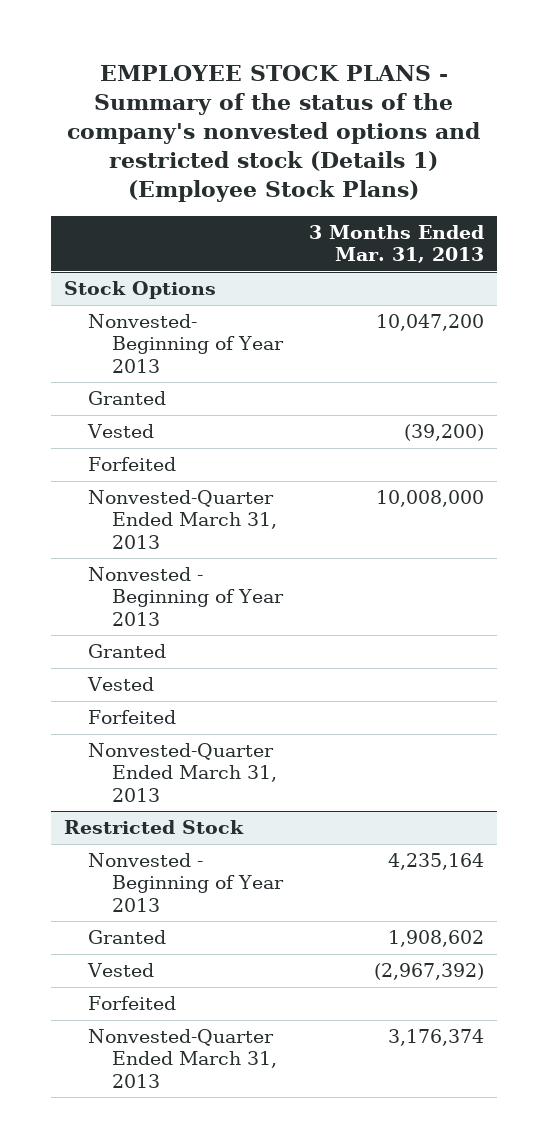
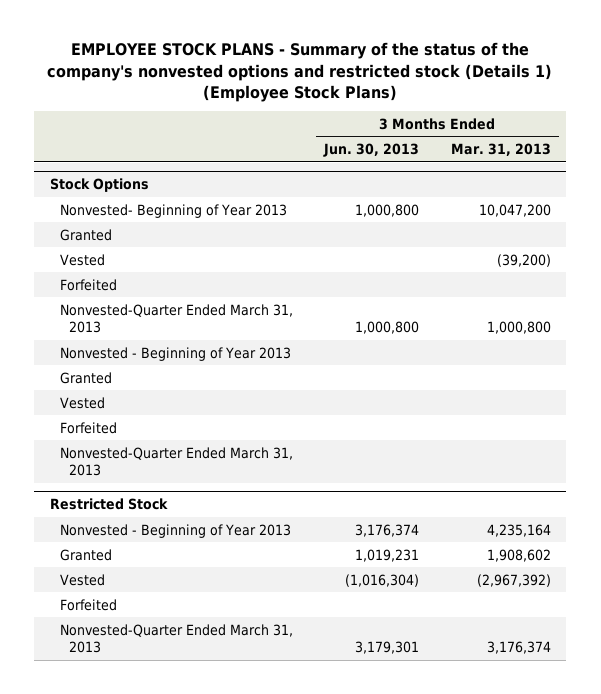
none -> [323,143,420,158] Jun. 30, 2013
[376,490,485,508] 10,008,000 -> [486,320,551,334] 1,000,800

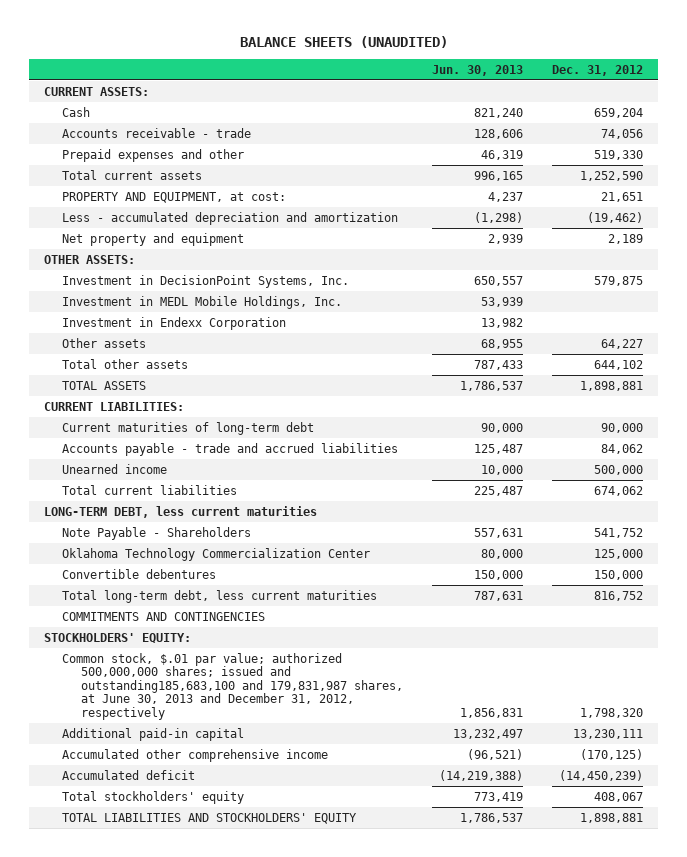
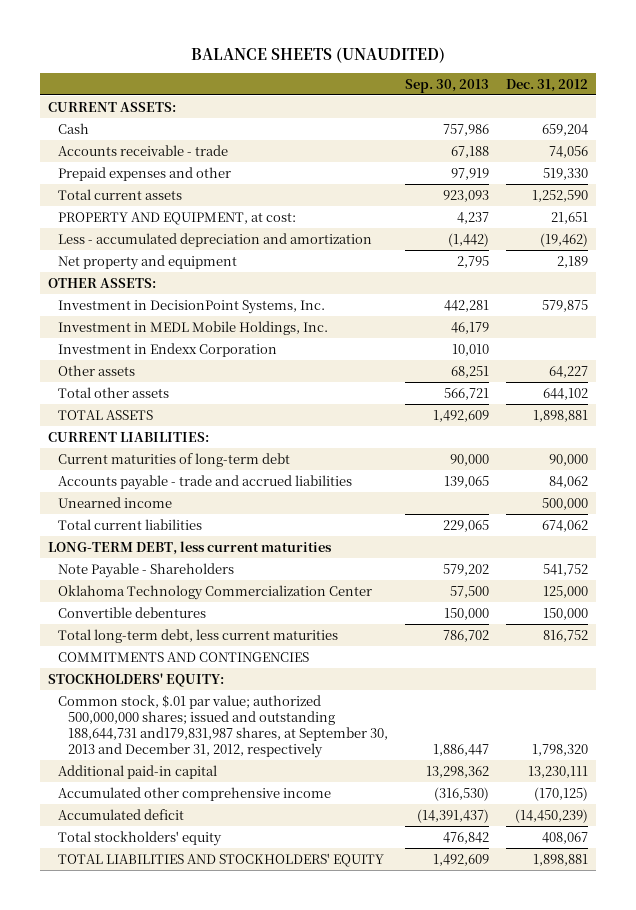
[431,64,523,76] Jun. 30, 2013 -> none
none -> [404,78,489,93] Sep. 30, 2013
[62,652,403,720] Common stock, $.01 par value; authorized 500,000,000 shares; issued and outstanding185,683,100 and 179,831,987 shares, at June 30, 2013 and December 31, 2012, respectively -> [58,694,388,758] Common stock, $.01 par value; authorized 500,000,000 shares; issued and outstanding 188,644,731 and179,831,987 shares, at September 30, 2013 and December 31, 2012, respectively

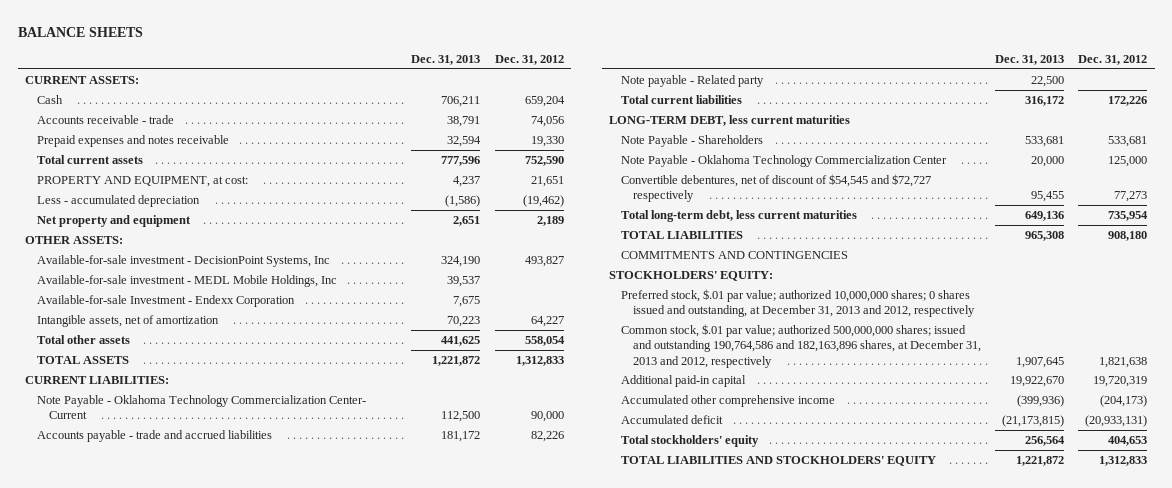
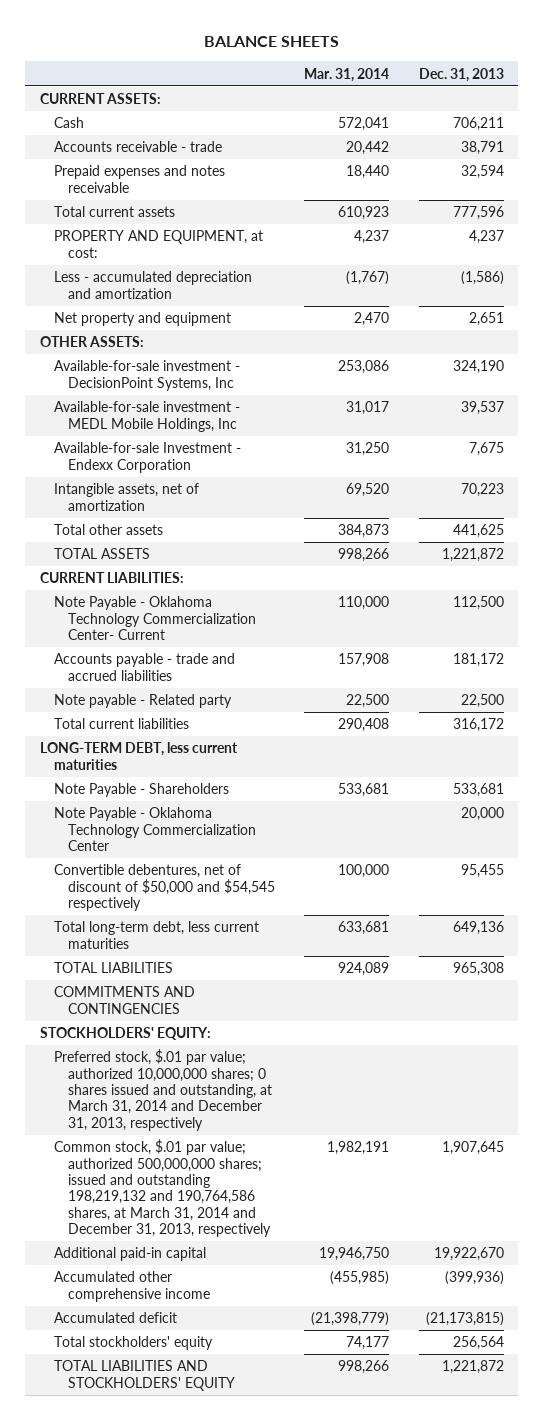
[494,55,564,66] Dec. 31, 2012 -> none
none -> [304,67,390,82] Mar. 31, 2014
[36,194,200,207] Less - accumulated depreciation -> [53,271,252,299] Less - accumulated depreciation and amortization
[620,173,931,203] Convertible debentures, net of discount of $54,545 and $72,727 respectively -> [53,864,275,911] Convertible debentures, net of discount of $50,000 and $54,545 respectively
[620,288,975,318] Preferred stock, $.01 par value; authorized 10,000,000 shares; 0 shares issued and outstanding, at December 31, 2013 and 2012, respectively -> [53,1049,272,1131] Preferred stock, $.01 par value; authorized 10,000,000 shares; 0 shares issued and outstanding, at March 31, 2014 and December 31, 2013, respectively
[620,323,981,368] Common stock, $.01 par value; authorized 500,000,000 shares; issued and outstanding 190,764,586 and 182,163,896 shares, at December 31, 2013 and 2012, respectively -> [53,1139,271,1238] Common stock, $.01 par value; authorized 500,000,000 shares; issued and outstanding 198,219,132 and 190,764,586 shares, at March 31, 2014 and December 31, 2013, respectively

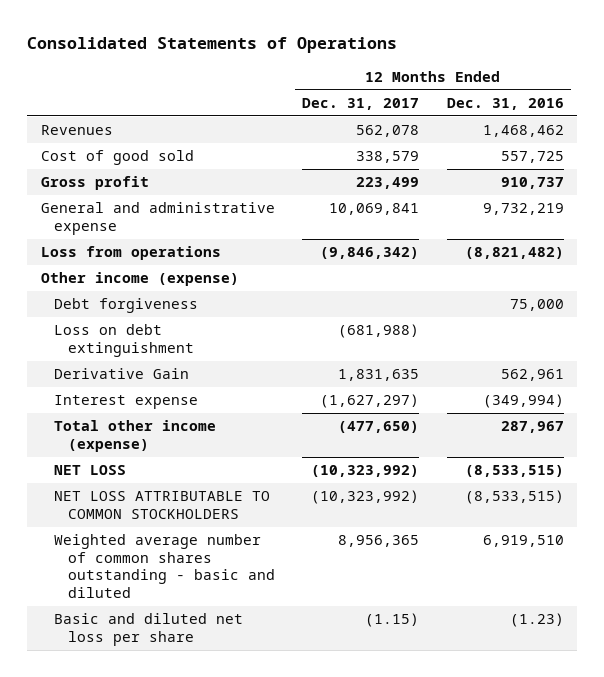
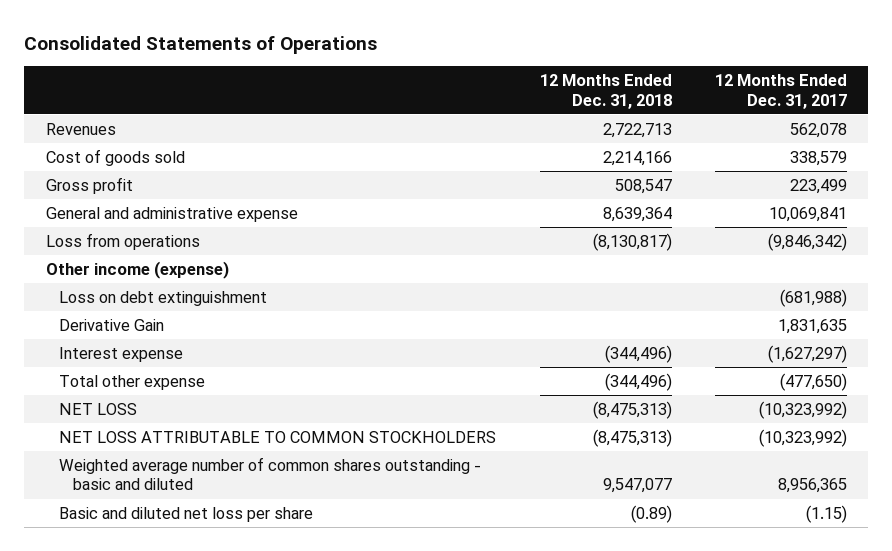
[446,97,564,110] Dec. 31, 2016 -> none
none -> [539,74,672,109] 12 Months Ended Dec. 31, 2018
[40,150,194,166] Cost of good sold -> [45,148,185,166] Cost of goods sold
[54,298,199,314] Debt forgiveness -> none
[54,420,217,452] Total other income (expense) -> [59,374,206,390] Total other expense

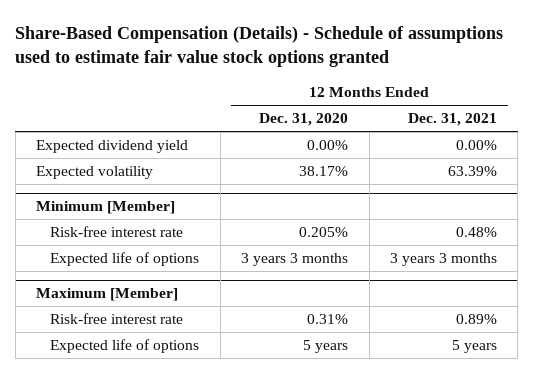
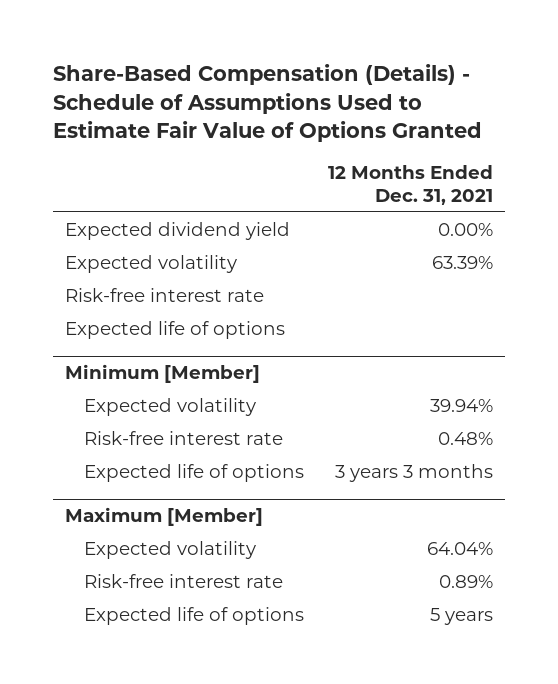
[15,26,504,68] Share-Based Compensation (Details) - Schedule of assumptions used to estimate fair value stock options granted -> [52,64,482,143] Share-Based Compensation (Details) - Schedule of Assumptions Used to Estimate Fair Value of Options Granted
[259,113,349,127] Dec. 31, 2020 -> none
none -> [64,287,264,302] Risk-free interest rate
none -> [64,320,285,339] Expected life of options
none -> [83,397,256,416] Expected volatility
none -> [83,540,256,559] Expected volatility

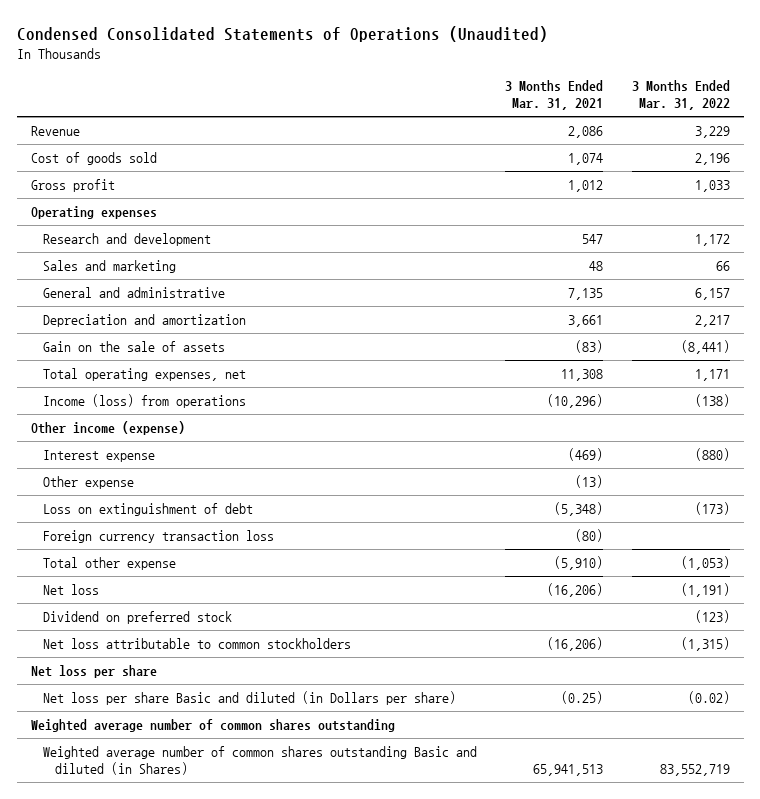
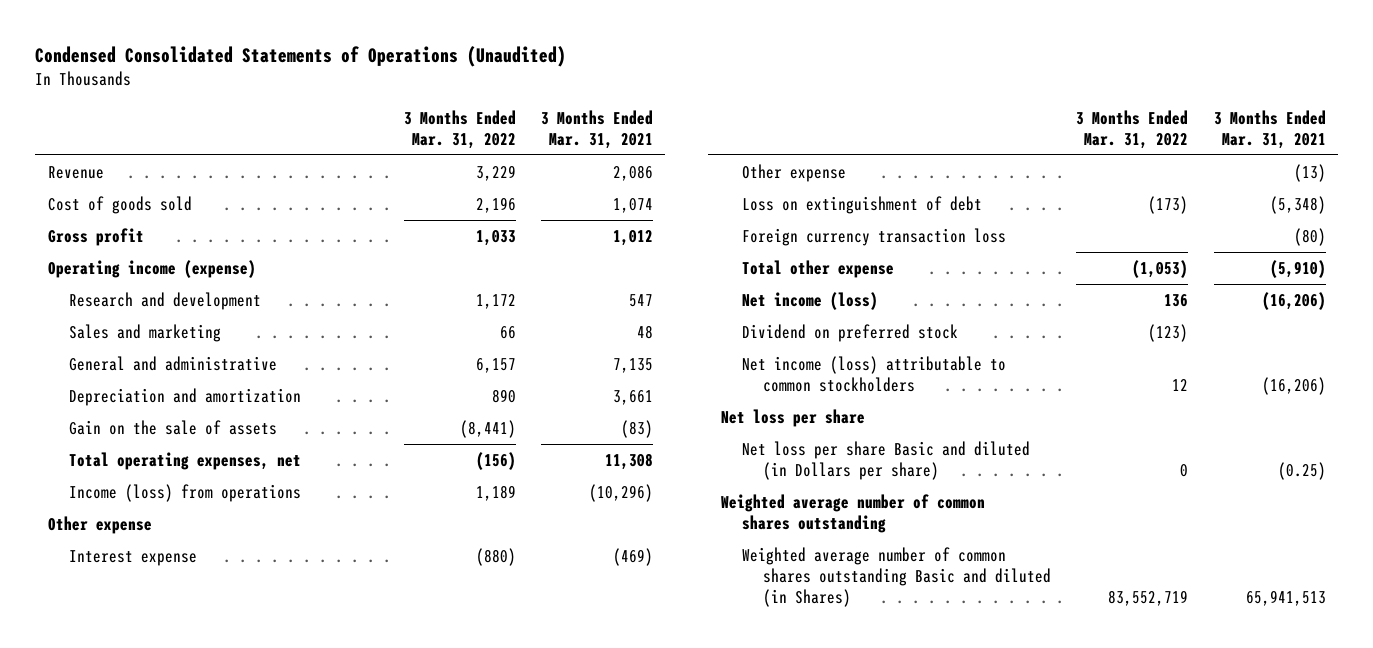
[30,206,157,220] Operating expenses -> [47,259,256,278] Operating income (expense)
[694,315,730,328] 2,217 -> [491,388,516,403] 890
[694,369,730,382] 1,171 -> [475,451,516,470] (156)
[694,394,730,408] (138) -> [475,484,516,501] 1,189
[30,421,185,436] Other income (expense) -> [47,515,152,534] Other expense
[42,584,99,596] Net loss -> [741,291,878,310] Net income (loss)
[680,583,730,598] (1,191) -> [1164,293,1189,307] 136
[42,638,351,650] Net loss attributable to common stockholders -> [741,355,1006,393] Net income (loss) attributable to common stockholders
[680,637,730,652] (1,315) -> [1172,379,1189,392] 12
[687,691,730,705] (0.02) -> [1180,464,1189,478] 0

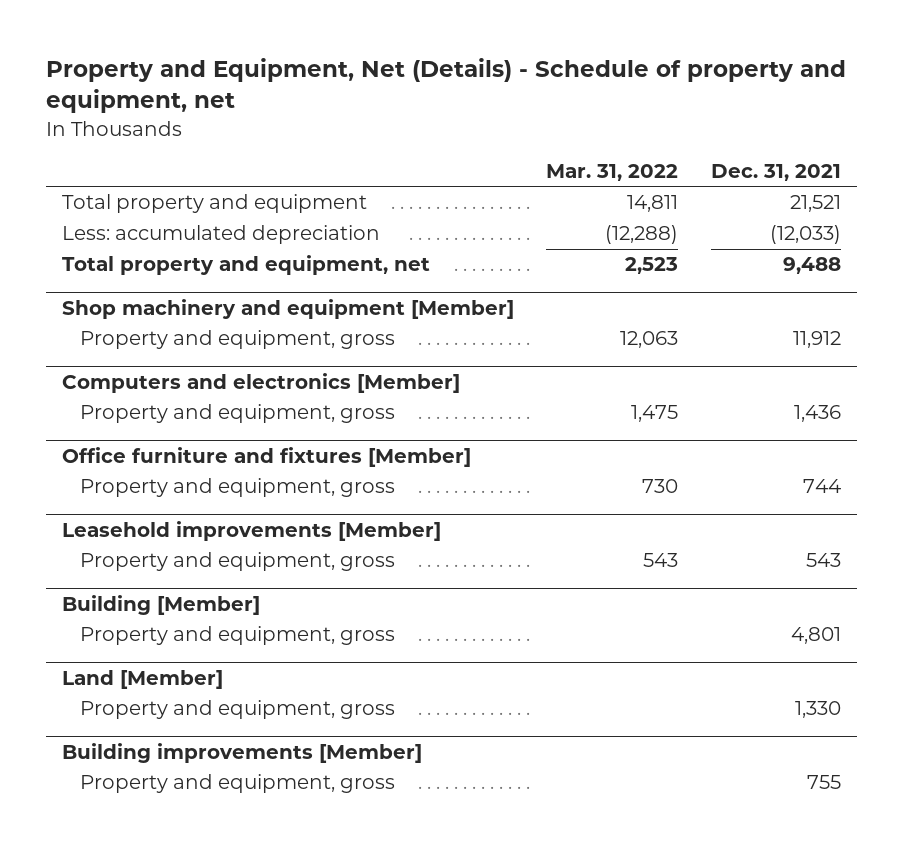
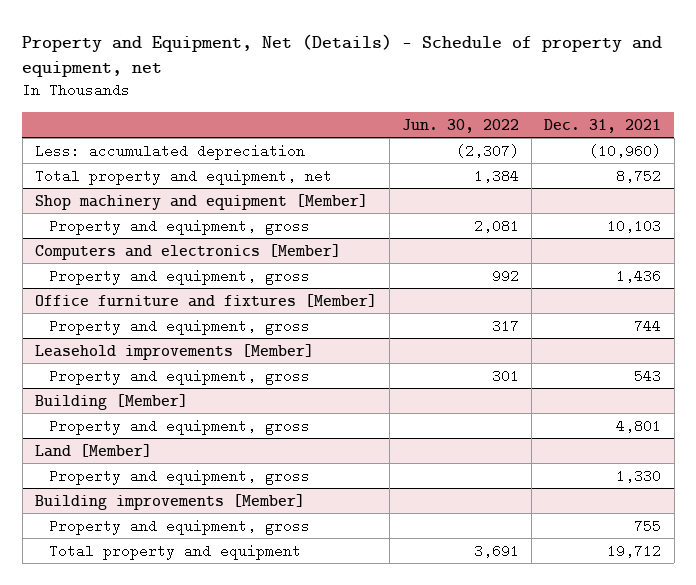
[546,164,679,182] Mar. 31, 2022 -> none
none -> [402,118,520,133] Jun. 30, 2022
[61,194,367,214] Total property and equipment -> none
[769,225,841,245] (12,033) -> [589,143,662,158] (10,960)
[782,257,841,275] 9,488 -> [616,168,662,183] 8,752
[792,331,841,349] 11,912 -> [607,218,662,233] 10,103
none -> [49,543,302,560] Total property and equipment

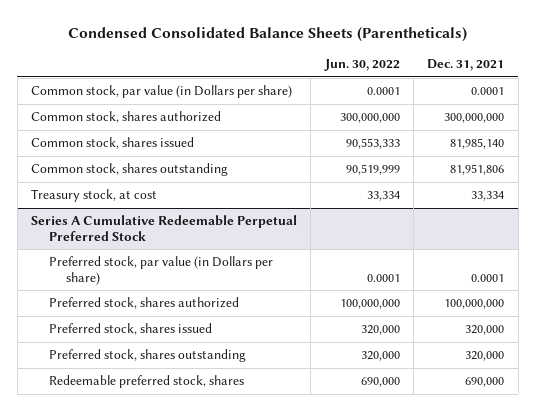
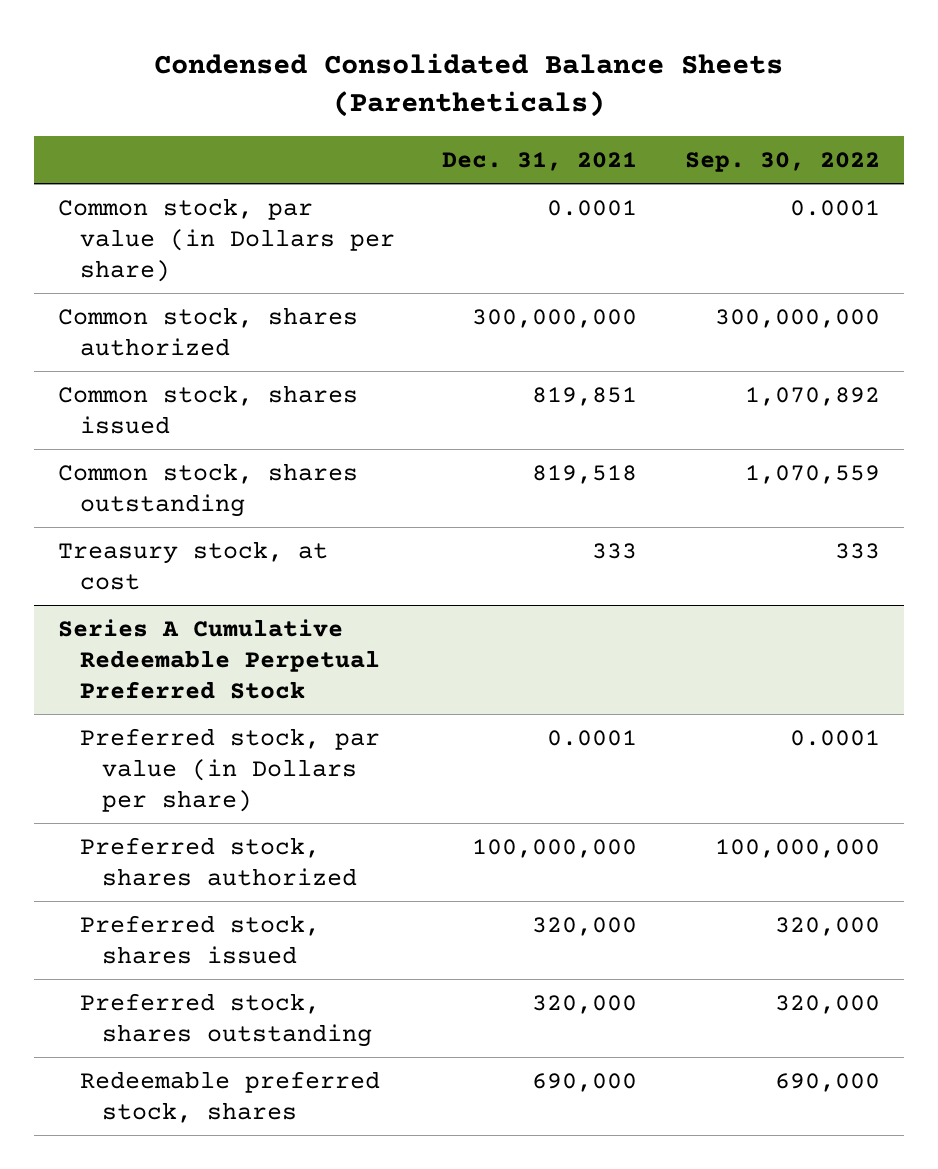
[323,59,400,72] Jun. 30, 2022 -> none
none -> [685,152,881,173] Sep. 30, 2022
[450,138,505,150] 81,985,140 -> [532,386,638,406] 819,851
[450,164,505,176] 81,951,806 -> [532,464,638,484] 819,518
[471,191,505,202] 33,334 -> [592,542,638,559] 333

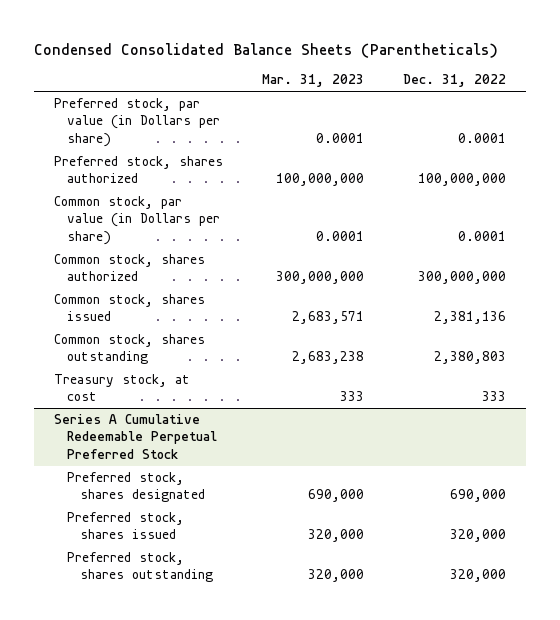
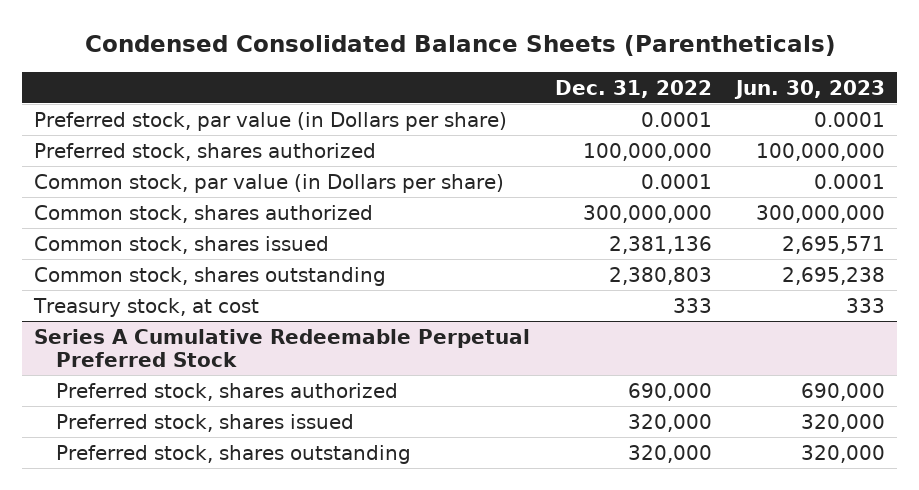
[261,74,364,88] Mar. 31, 2023 -> none
none -> [734,79,886,99] Jun. 30, 2023
[66,472,206,503] Preferred stock, shares designated -> [56,382,399,401] Preferred stock, shares authorized

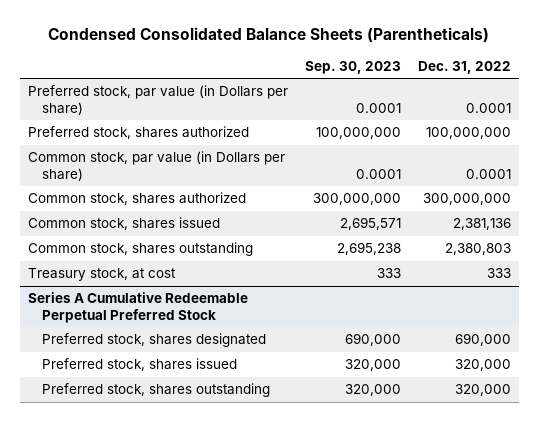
[734,79,886,99] Jun. 30, 2023 -> none
none -> [304,60,401,74] Sep. 30, 2023
[56,382,399,401] Preferred stock, shares authorized -> [41,333,266,348] Preferred stock, shares designated

